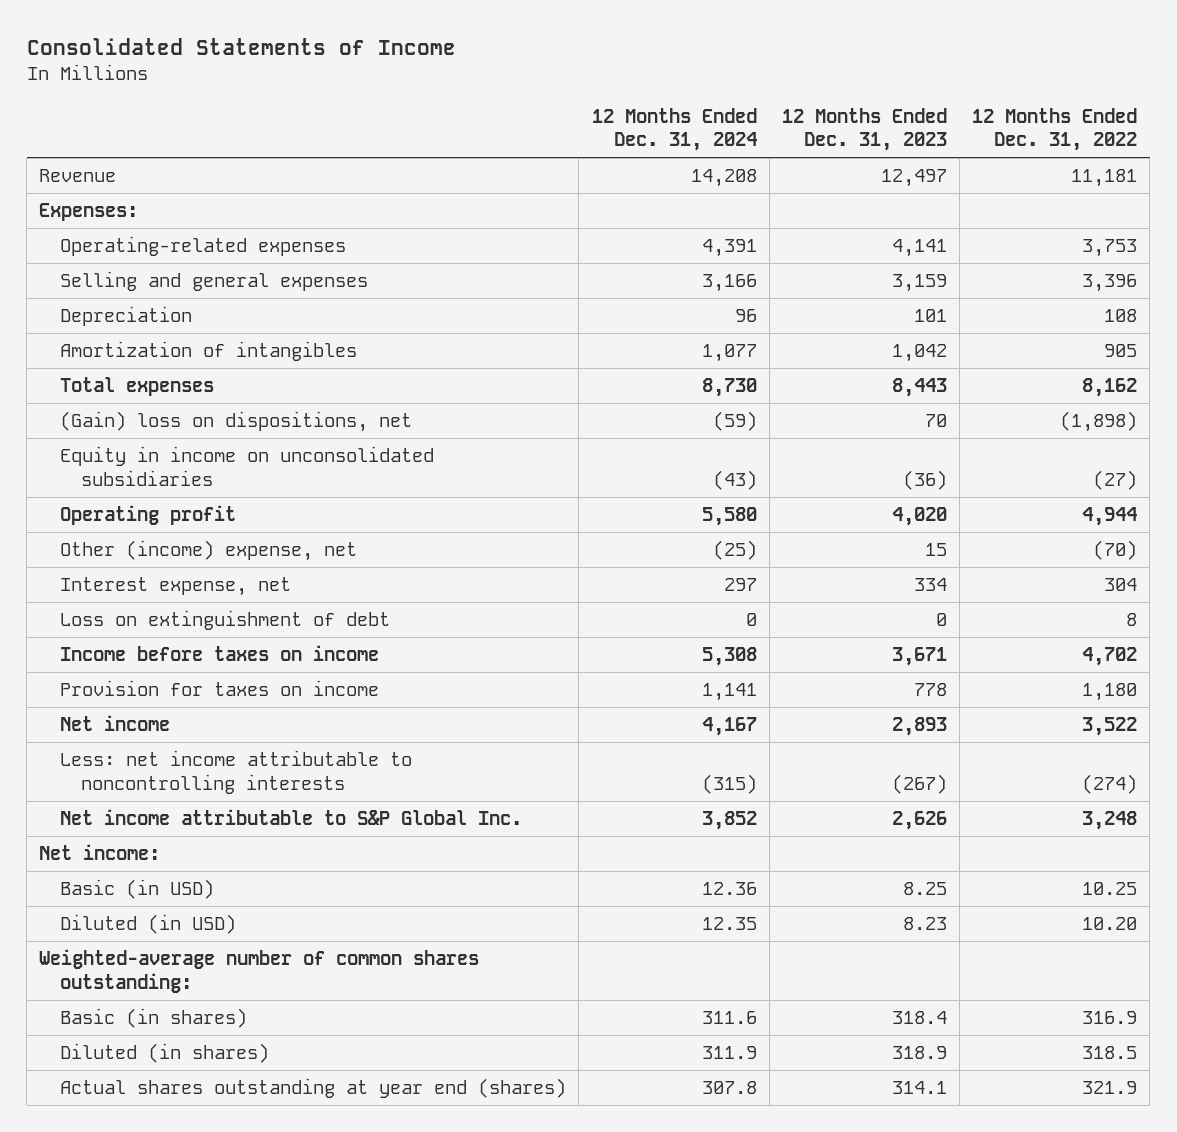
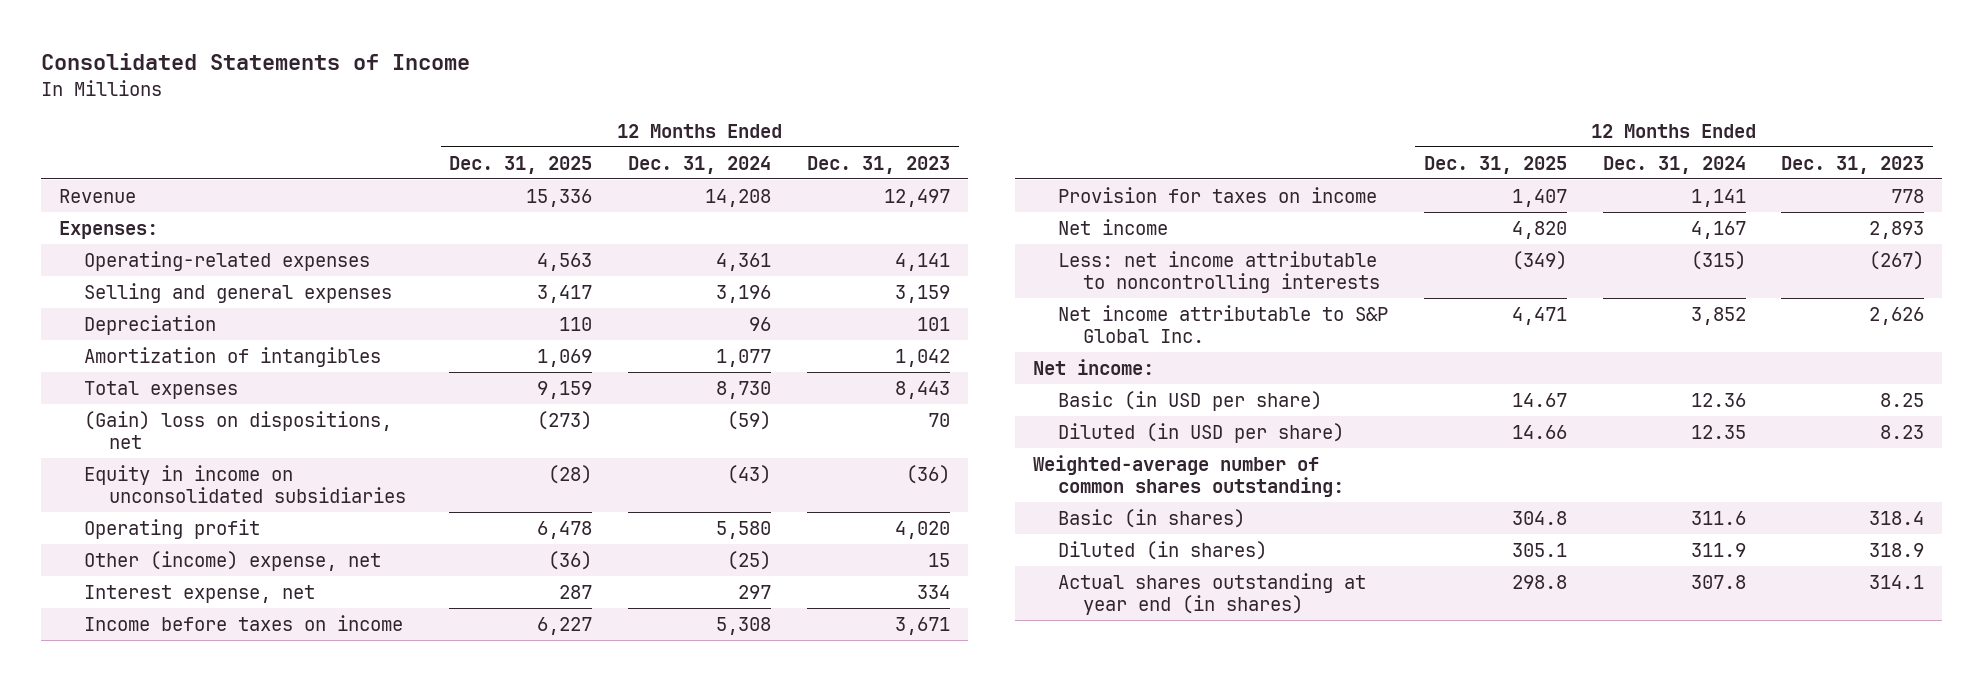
[972,107,1138,152] 12 Months Ended Dec. 31, 2022 -> none
none -> [449,155,593,174] Dec. 31, 2025
[701,238,757,257] 4,391 -> [716,252,772,271] 4,361
[701,273,757,292] 3,166 -> [716,284,772,303] 3,196
[60,609,391,630] Loss on extinguishment of debt -> none
[60,878,215,899] Basic (in USD) -> [1058,390,1323,411] Basic (in USD per share)
[60,913,237,934] Diluted (in USD) -> [1058,422,1345,443] Diluted (in USD per share)
[60,1077,567,1098] Actual shares outstanding at year end (shares) -> [1058,572,1367,616] Actual shares outstanding at year end (in shares)

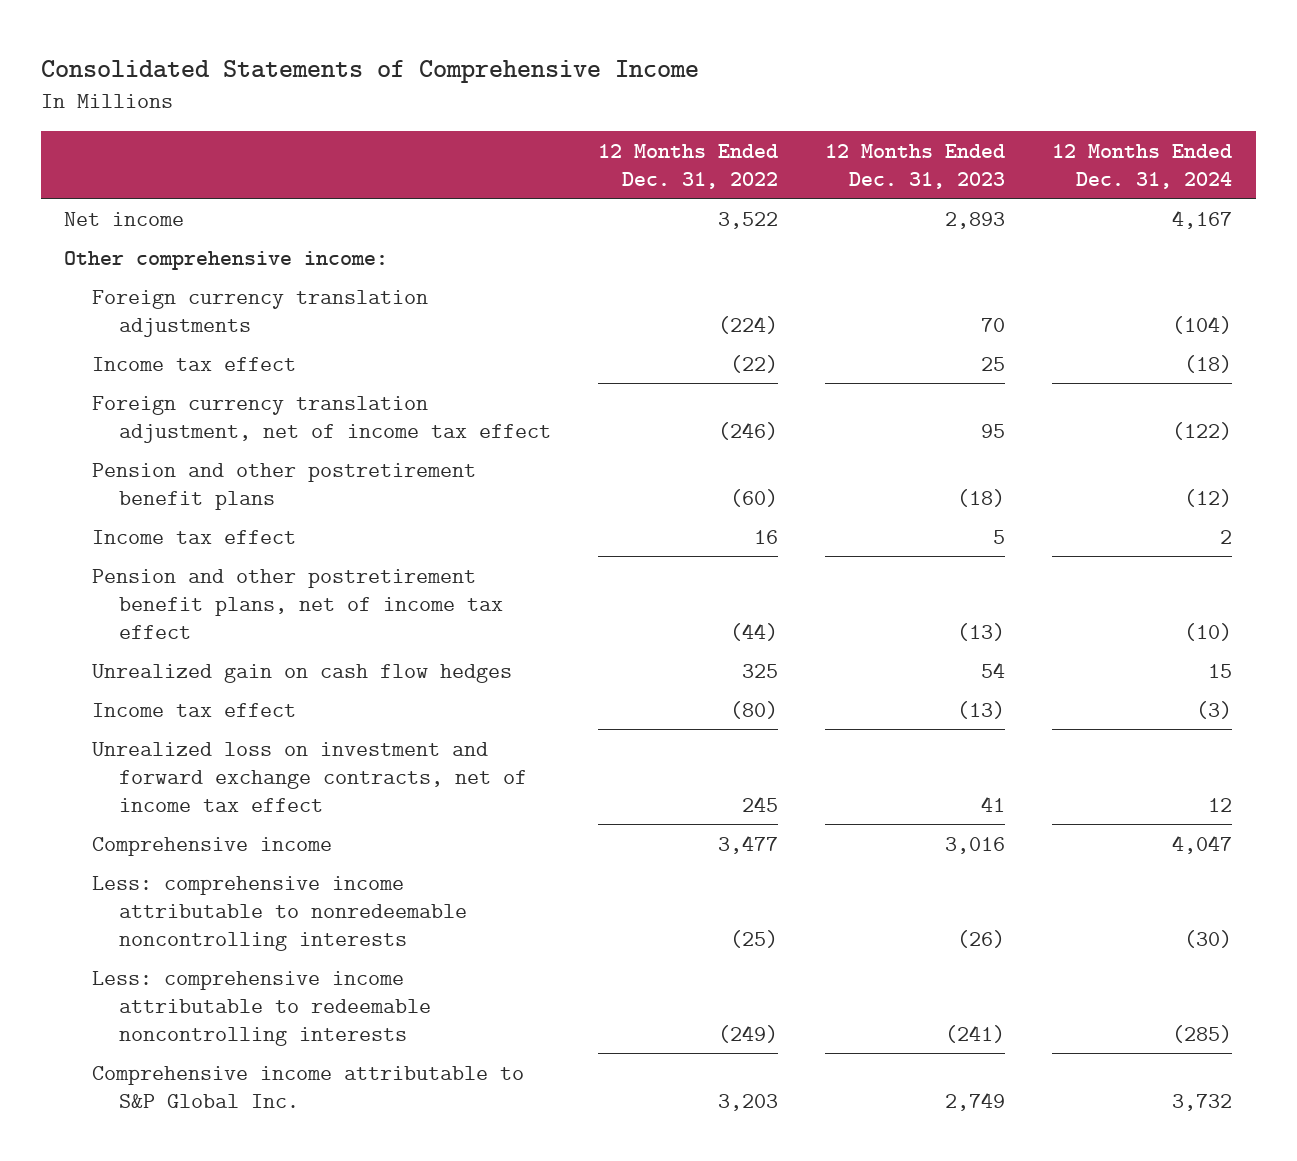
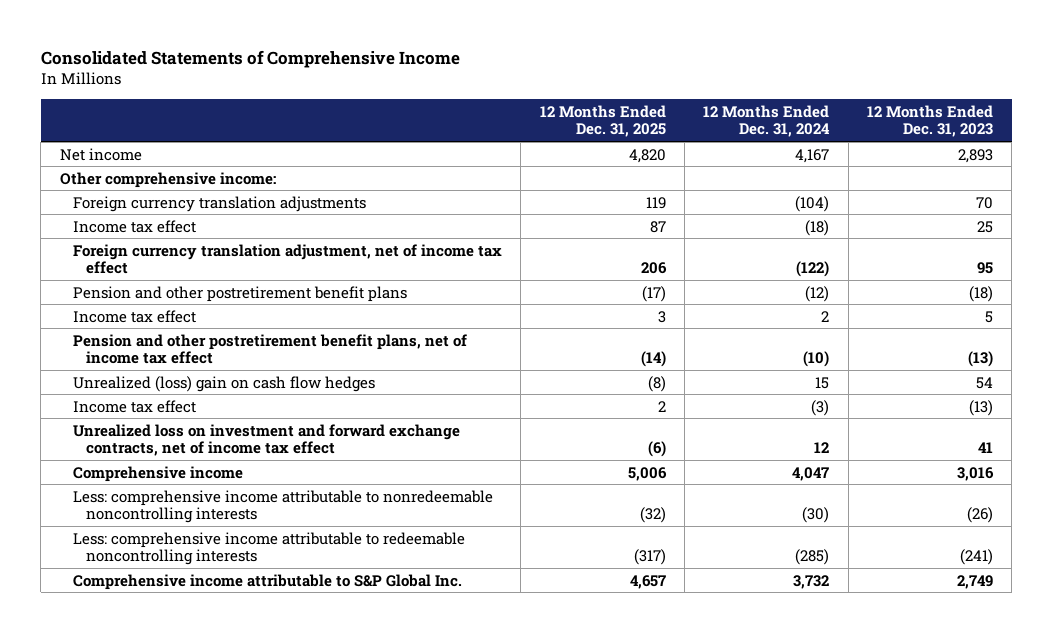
[598,143,779,189] 12 Months Ended Dec. 31, 2022 -> none
none -> [539,104,666,138] 12 Months Ended Dec. 31, 2025
[91,663,512,683] Unrealized gain on cash flow hedges -> [72,375,375,392] Unrealized (loss) gain on cash flow hedges

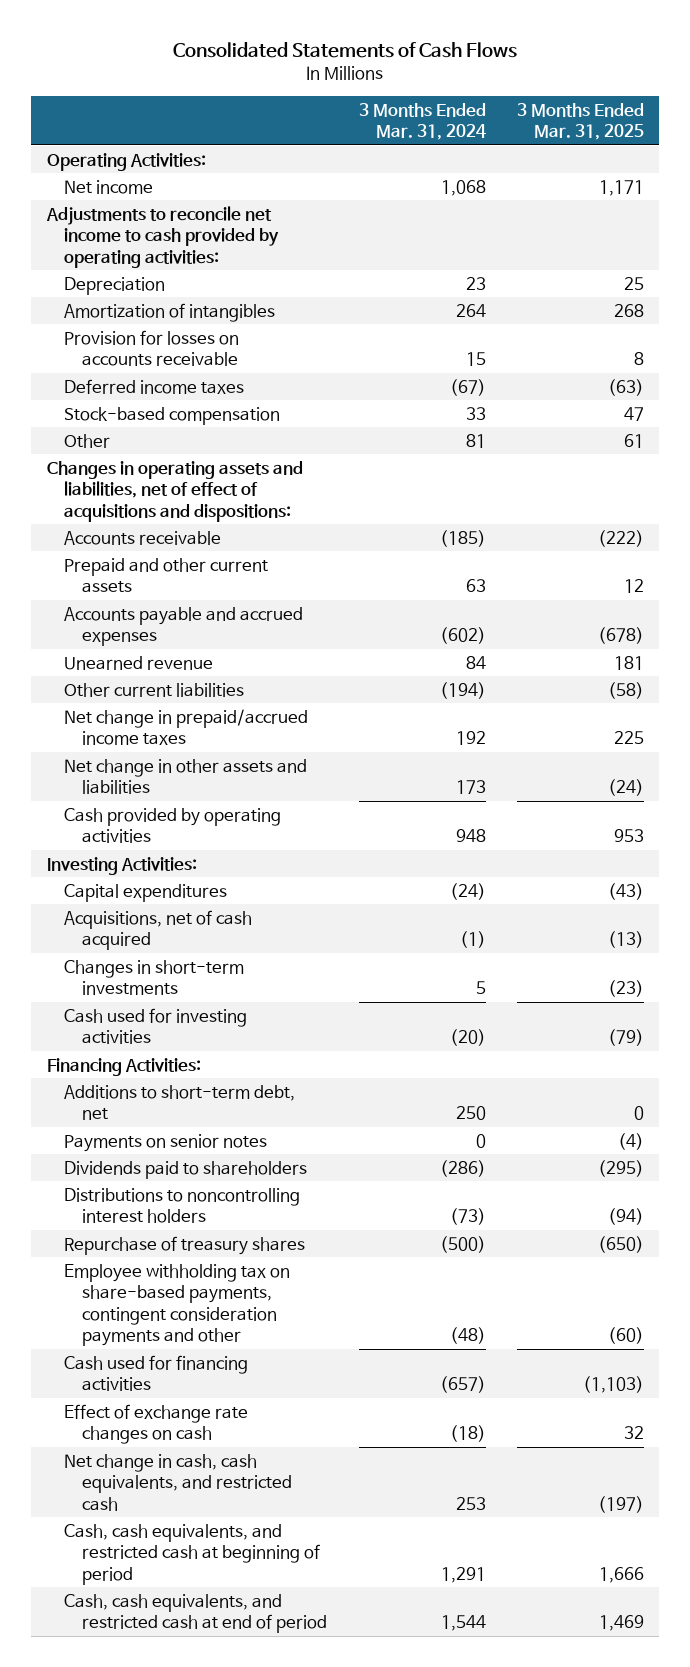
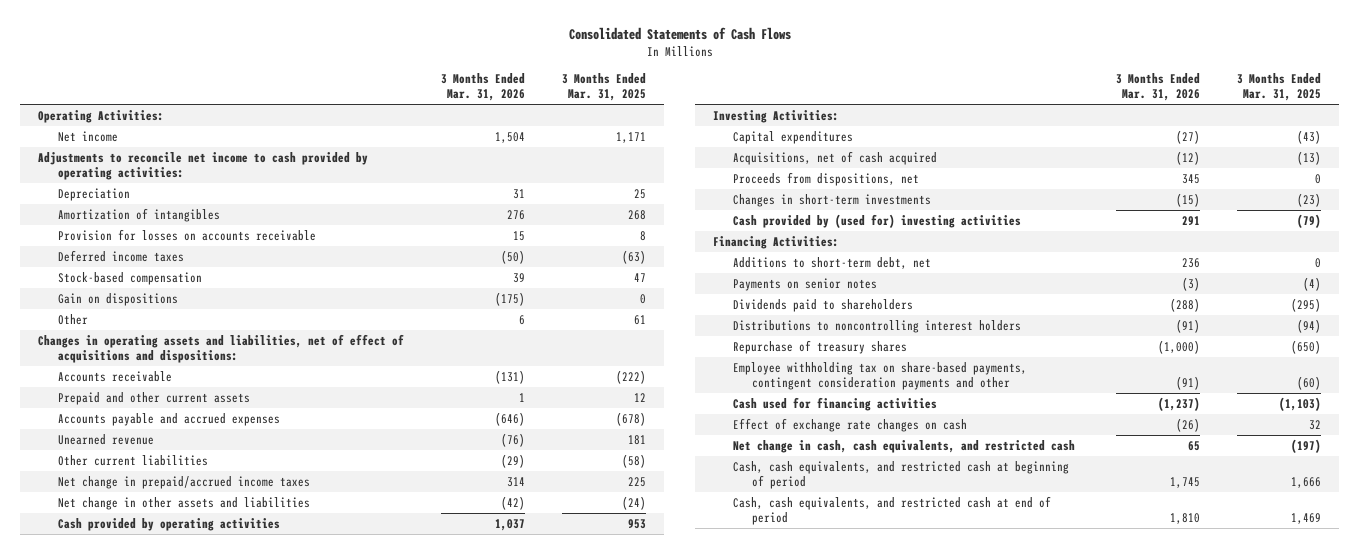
[358,102,486,141] 3 Months Ended Mar. 31, 2024 -> none
none -> [441,73,526,102] 3 Months Ended Mar. 31, 2026
none -> [57,292,178,306] Gain on dispositions
none -> [732,171,919,186] Proceeds from dispositions, net
[64,1007,248,1045] Cash used for investing activities -> [732,213,1021,228] Cash provided by (used for) investing activities

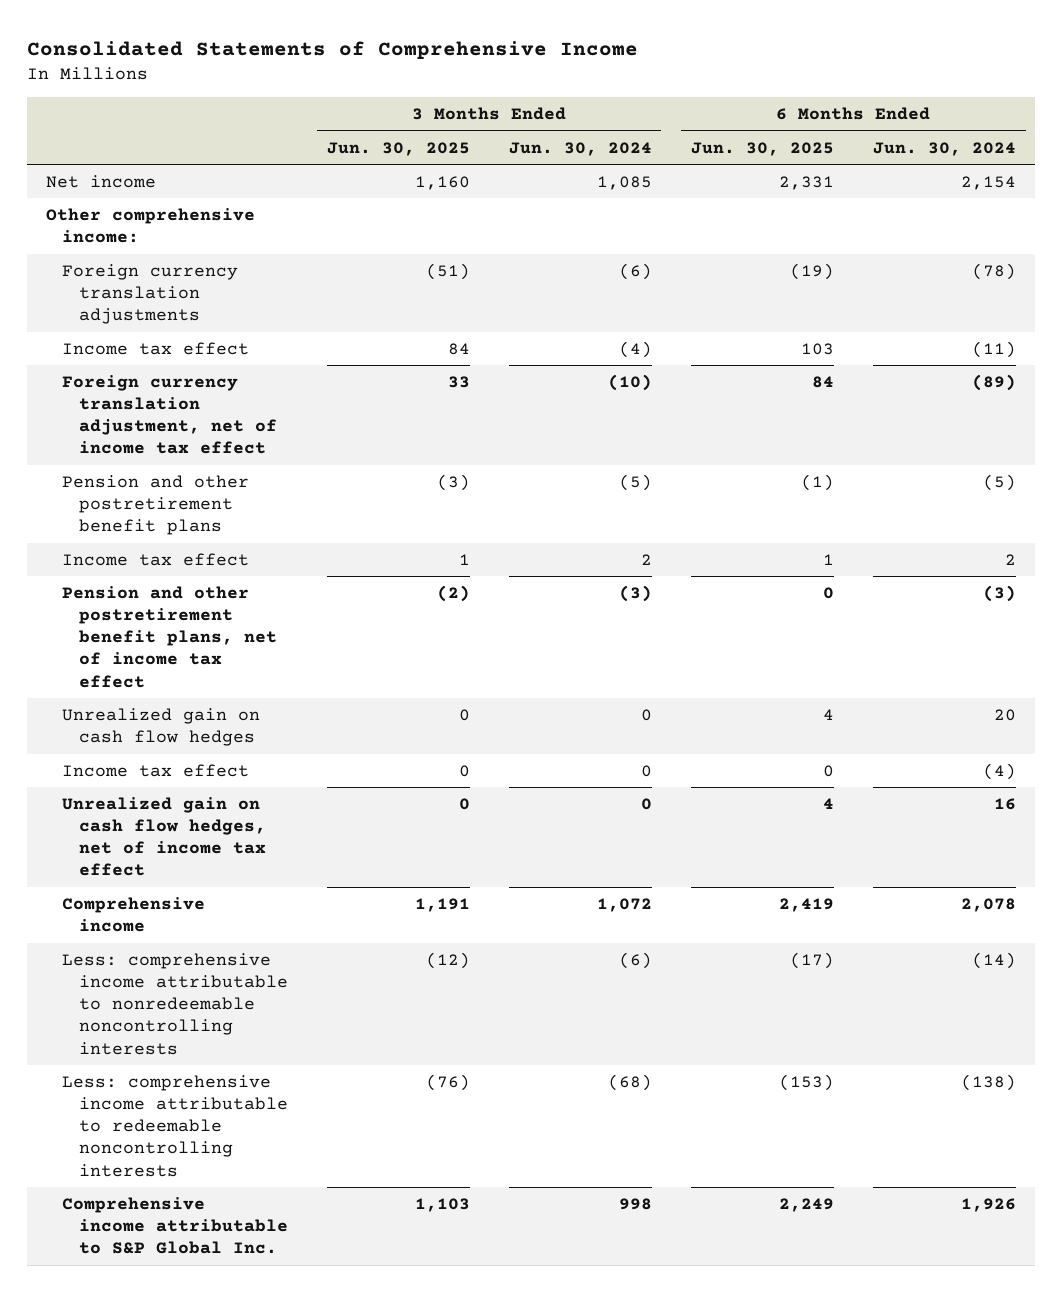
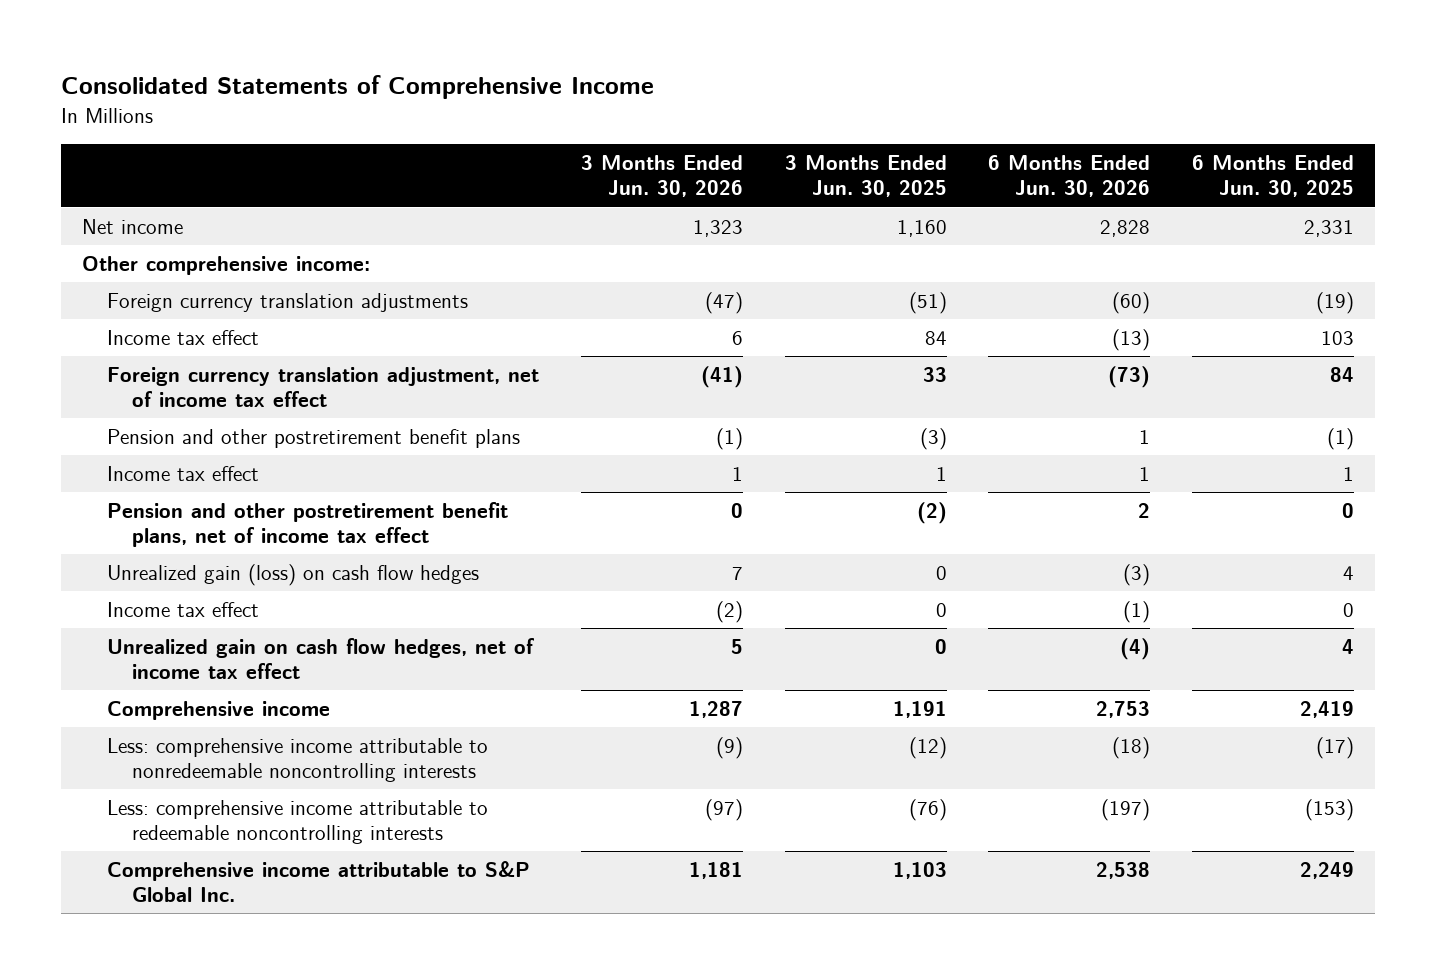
[508,141,652,156] Jun. 30, 2024 -> none
[872,141,1016,156] Jun. 30, 2024 -> none
none -> [580,155,743,198] 3 Months Ended Jun. 30, 2026
none -> [988,155,1151,198] 6 Months Ended Jun. 30, 2026
[62,708,261,747] Unrealized gain on cash flow hedges -> [106,564,479,587] Unrealized gain (loss) on cash flow hedges

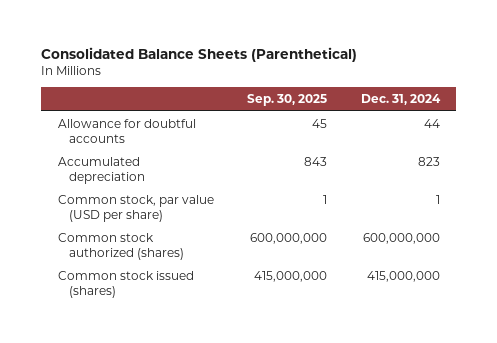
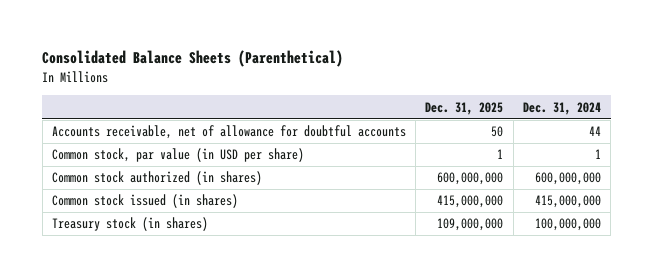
[247,94,328,107] Sep. 30, 2025 -> none
none -> [425,101,504,115] Dec. 31, 2025
[57,156,146,184] Accumulated depreciation -> none
[57,118,196,143] Allowance for doubtful accounts -> [51,125,406,140] Accounts receivable, net of allowance for doubtful accounts
[57,194,214,222] Common stock, par value (USD per share) -> [51,148,304,163] Common stock, par value (in USD per share)
[57,232,185,260] Common stock authorized (shares) -> [51,171,262,186] Common stock authorized (in shares)
[57,270,194,298] Common stock issued (shares) -> [51,194,238,209] Common stock issued (in shares)
none -> [51,217,208,232] Treasury stock (in shares)

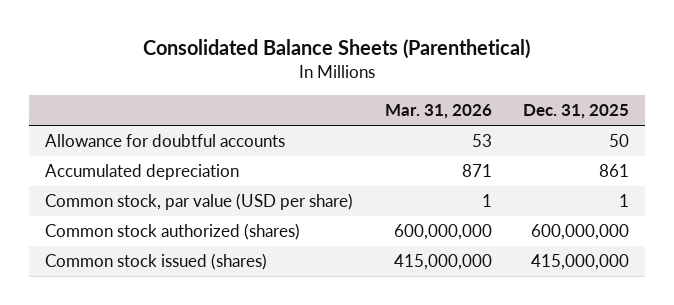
[522,101,601,115] Dec. 31, 2024 -> none
none -> [384,104,492,120] Mar. 31, 2026
[51,217,208,232] Treasury stock (in shares) -> none
[51,125,406,140] Accounts receivable, net of allowance for doubtful accounts -> [44,134,285,148] Allowance for doubtful accounts
none -> [44,164,239,181] Accumulated depreciation
[51,148,304,163] Common stock, par value (in USD per share) -> [44,193,353,211] Common stock, par value (USD per share)
[51,171,262,186] Common stock authorized (in shares) -> [44,223,300,241] Common stock authorized (shares)
[51,194,238,209] Common stock issued (in shares) -> [44,253,267,271] Common stock issued (shares)

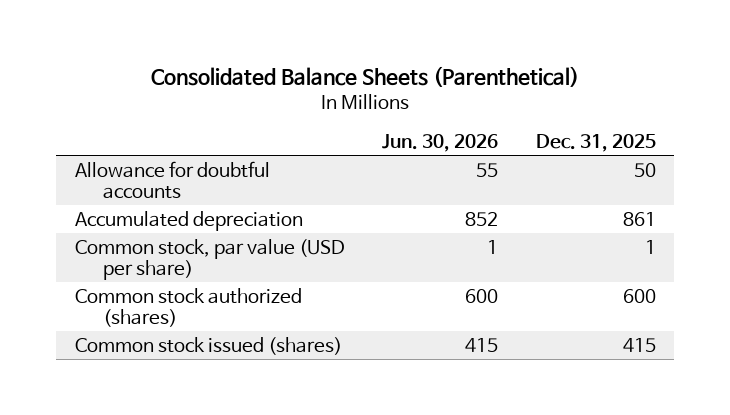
[384,104,492,120] Mar. 31, 2026 -> none
none -> [382,133,499,152] Jun. 30, 2026
[531,224,630,241] 600,000,000 -> [622,288,656,303] 600
[531,254,630,271] 415,000,000 -> [622,337,656,352] 415

